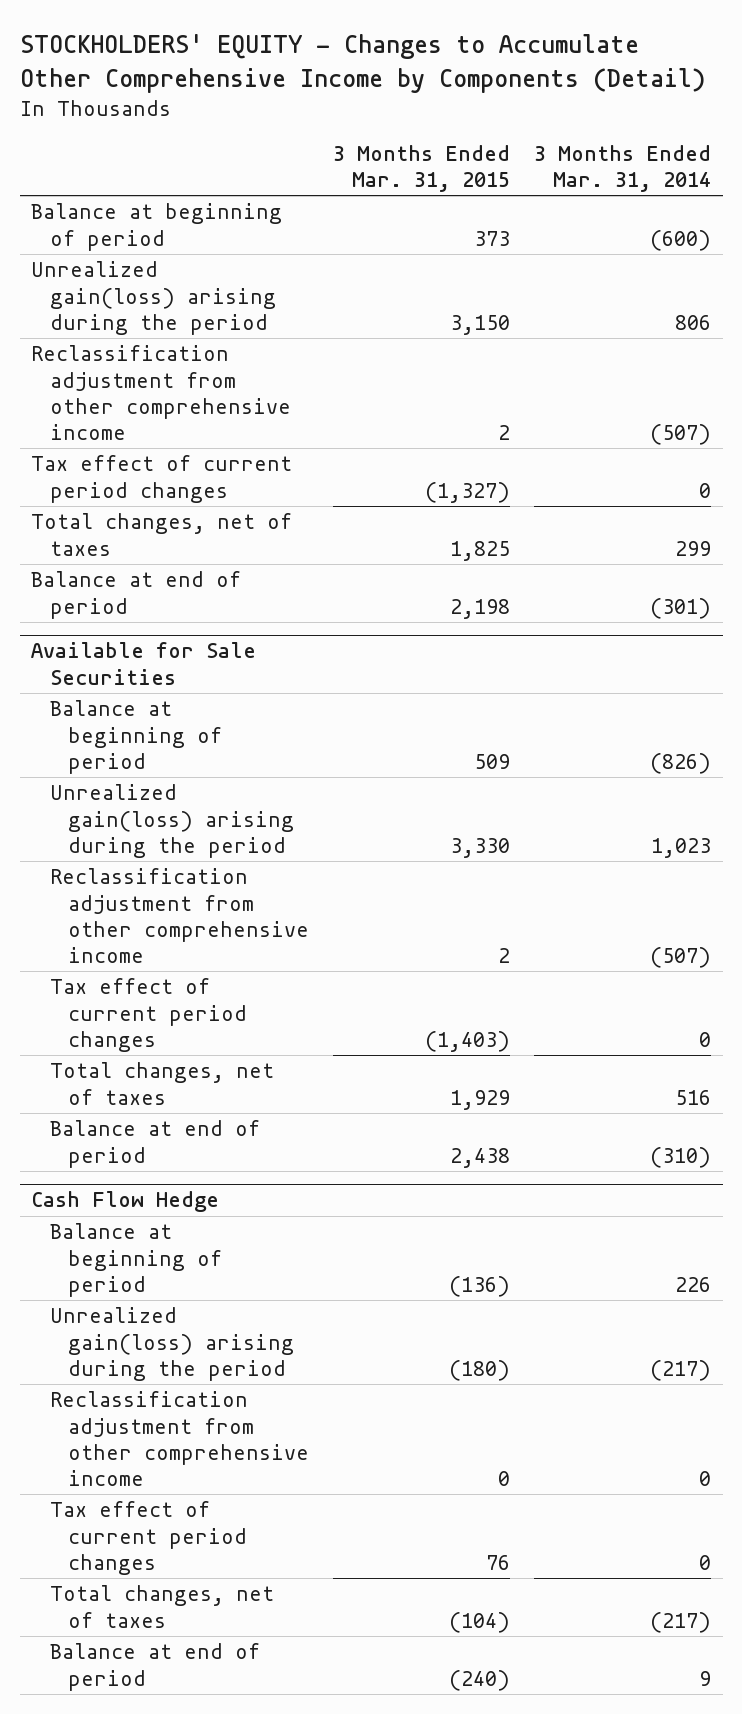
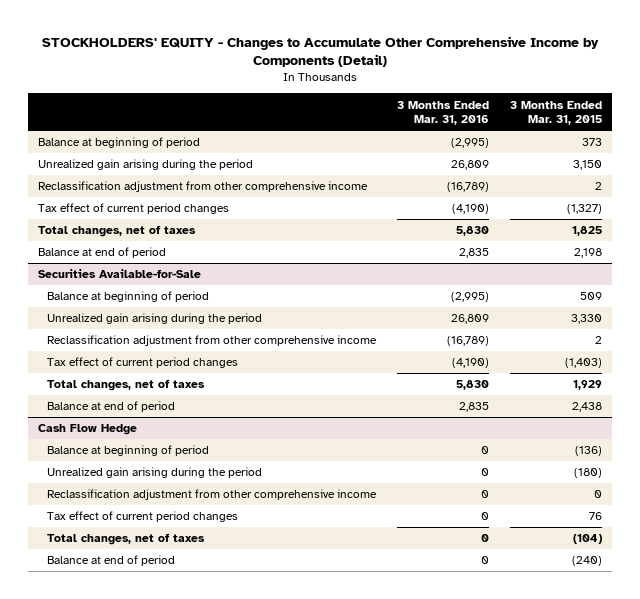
[533,144,711,192] 3 Months Ended Mar. 31, 2014 -> none
none -> [397,100,490,126] 3 Months Ended Mar. 31, 2016
[31,261,276,335] Unrealized gain(loss) arising during the period -> [38,159,254,171] Unrealized gain arising during the period
[31,642,257,685] Available for Sale Securities -> [38,269,202,279] Securities Available-for-Sale
[49,784,295,858] Unrealized gain(loss) arising during the period -> [47,313,263,325] Unrealized gain arising during the period
[49,1307,295,1381] Unrealized gain(loss) arising during the period -> [47,467,263,479] Unrealized gain arising during the period

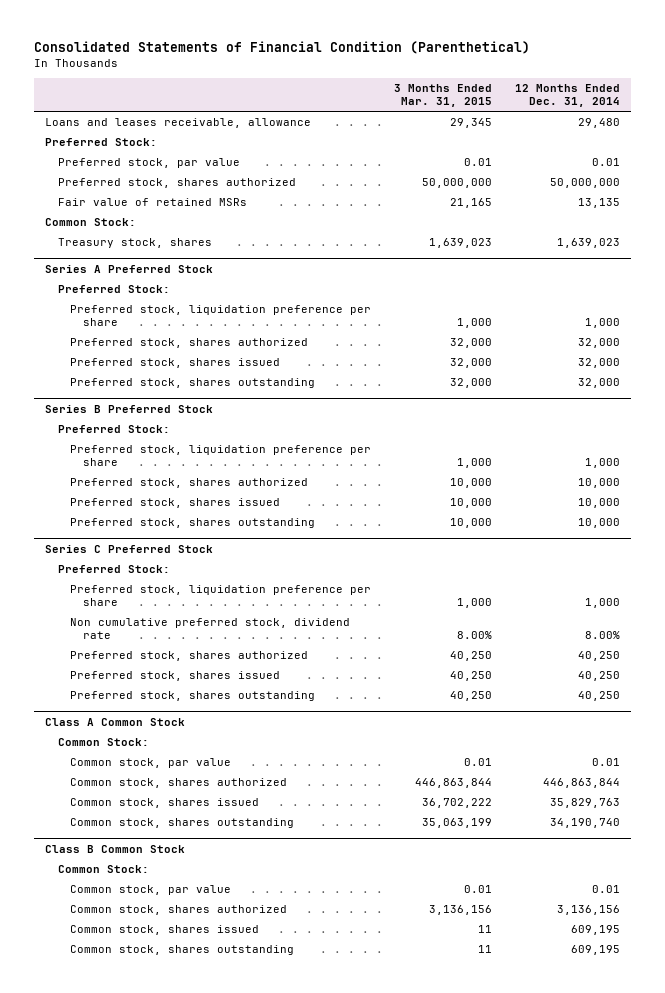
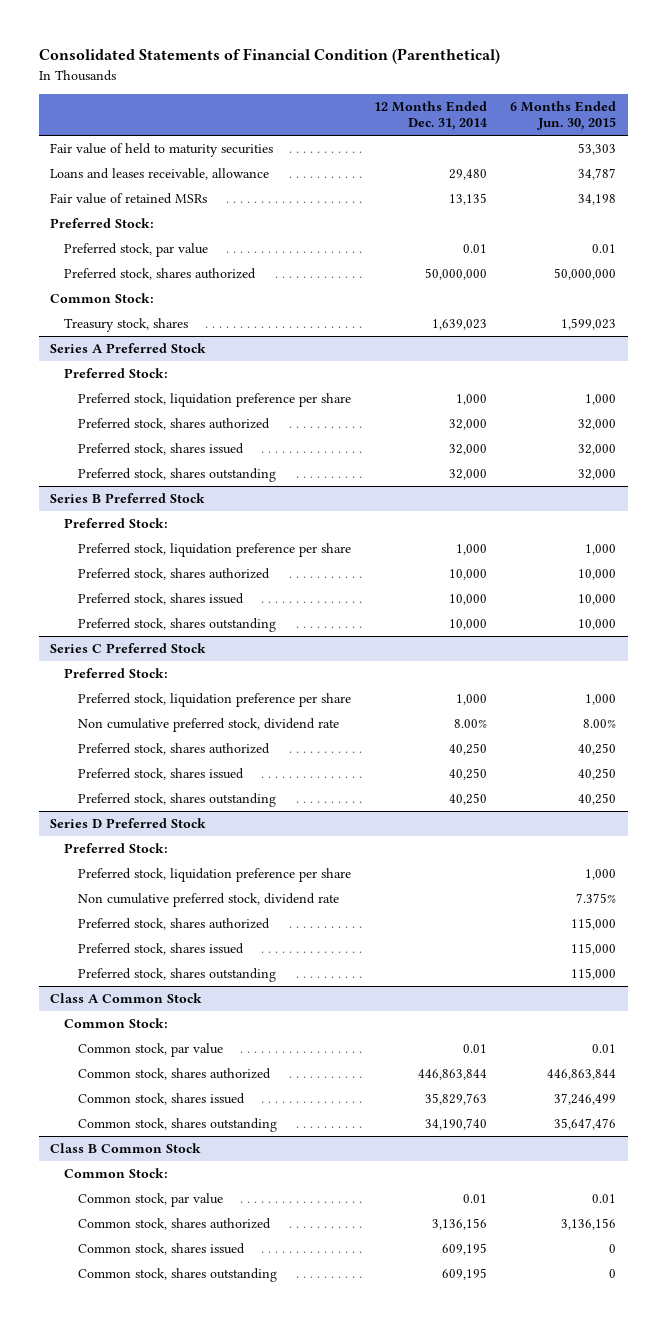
[393,84,492,108] 3 Months Ended Mar. 31, 2015 -> none
none -> [510,100,617,131] 6 Months Ended Jun. 30, 2015
none -> [50,143,274,158] Fair value of held to maturity securities
[57,198,247,207] Fair value of retained MSRs -> [50,193,208,205] Fair value of retained MSRs
none -> [50,818,207,829] Series D Preferred Stock
none -> [63,843,168,854] Preferred Stock:
none -> [77,868,351,883] Preferred stock, liquidation preference per share
none -> [77,893,339,908] Non cumulative preferred stock, dividend rate
none -> [77,918,270,931] Preferred stock, shares authorized
none -> [77,943,244,956] Preferred stock, shares issued
none -> [77,968,276,983] Preferred stock, shares outstanding

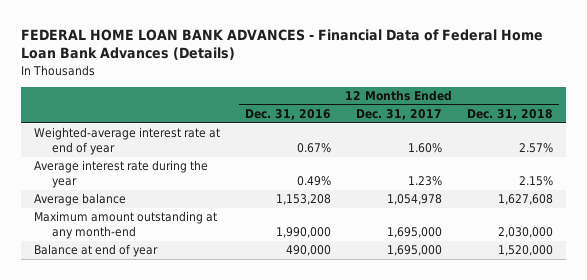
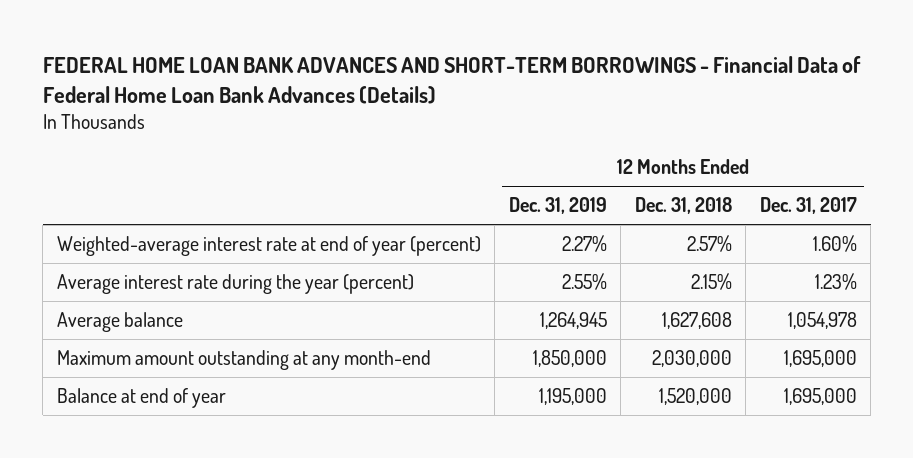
[21,28,544,61] FEDERAL HOME LOAN BANK ADVANCES - Financial Data of Federal Home Loan Bank Advances (Details) -> [42,55,861,104] FEDERAL HOME LOAN BANK ADVANCES AND SHORT-TERM BORROWINGS - Financial Data of Federal Home Loan Bank Advances (Details)
[244,109,331,121] Dec. 31, 2016 -> none
none -> [508,197,607,215] Dec. 31, 2019
[33,127,220,156] Weighted-average interest rate at end of year -> [56,236,481,257] Weighted-average interest rate at end of year (percent)
[33,160,208,189] Average interest rate during the year -> [56,274,414,295] Average interest rate during the year (percent)

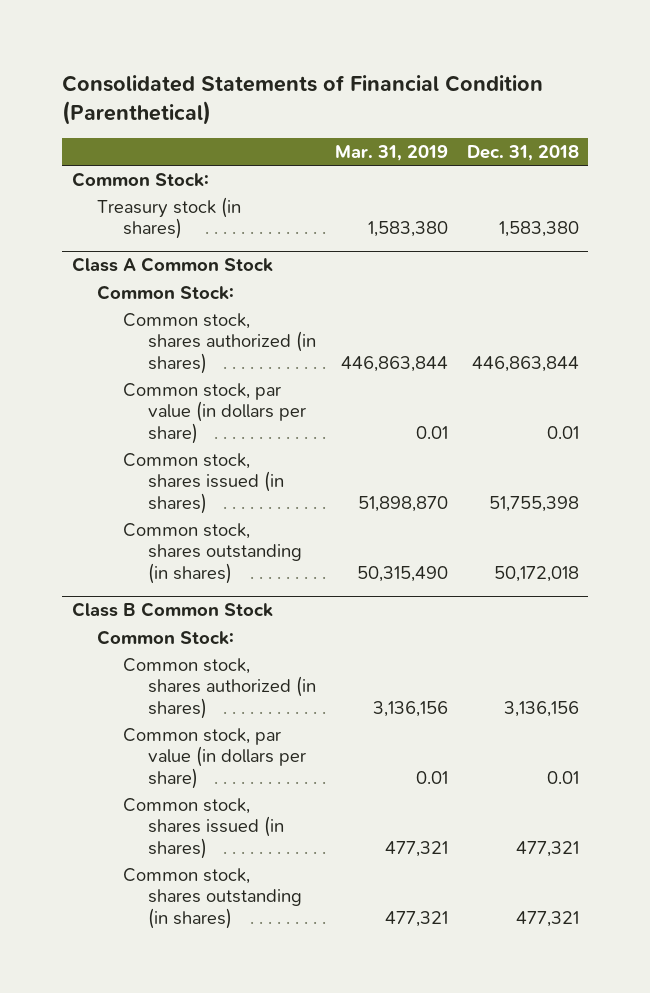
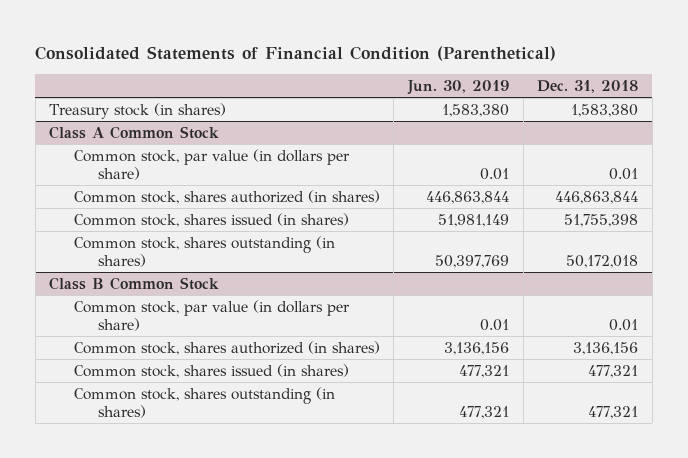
[335,144,449,161] Mar. 31, 2019 -> none
none -> [406,80,509,96] Jun. 30, 2019
[71,171,209,187] Common Stock: -> none
[97,284,235,300] Common Stock: -> none
[122,312,317,374] Common stock, shares authorized (in shares) -> [73,189,380,204] Common stock, shares authorized (in shares)
[97,629,235,645] Common Stock: -> none
[122,657,317,719] Common stock, shares authorized (in shares) -> [73,340,380,355] Common stock, shares authorized (in shares)

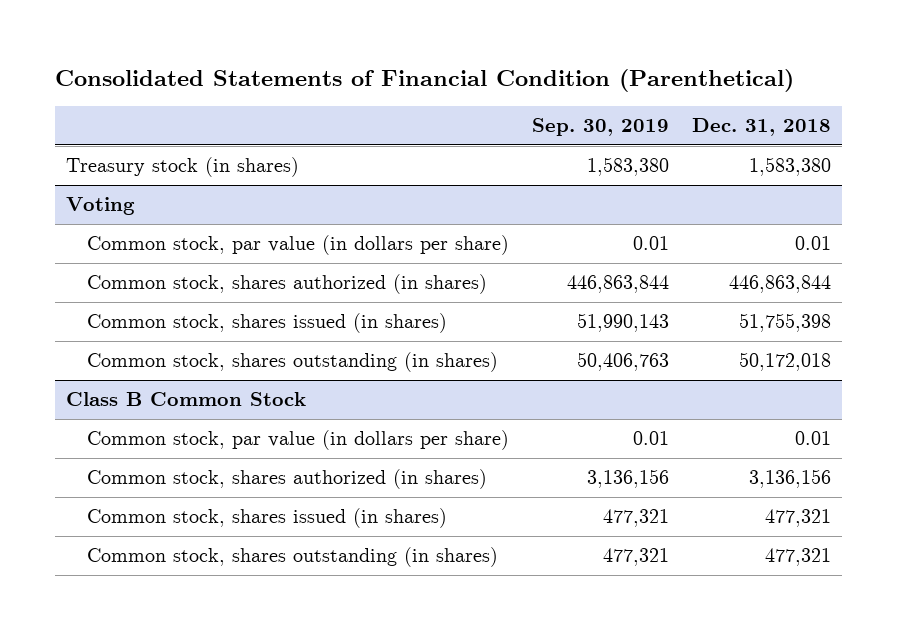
[406,80,509,96] Jun. 30, 2019 -> none
none -> [531,118,669,137] Sep. 30, 2019
[49,125,220,139] Class A Common Stock -> [65,197,135,216] Voting

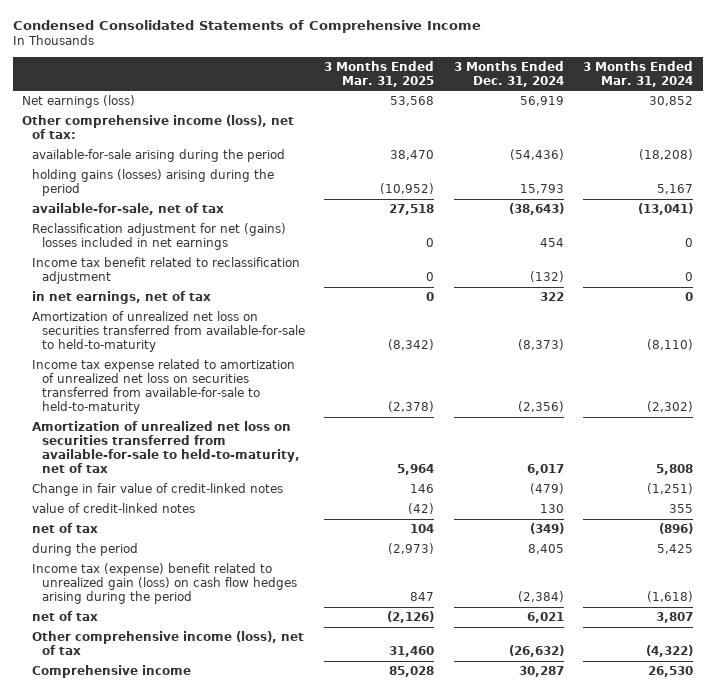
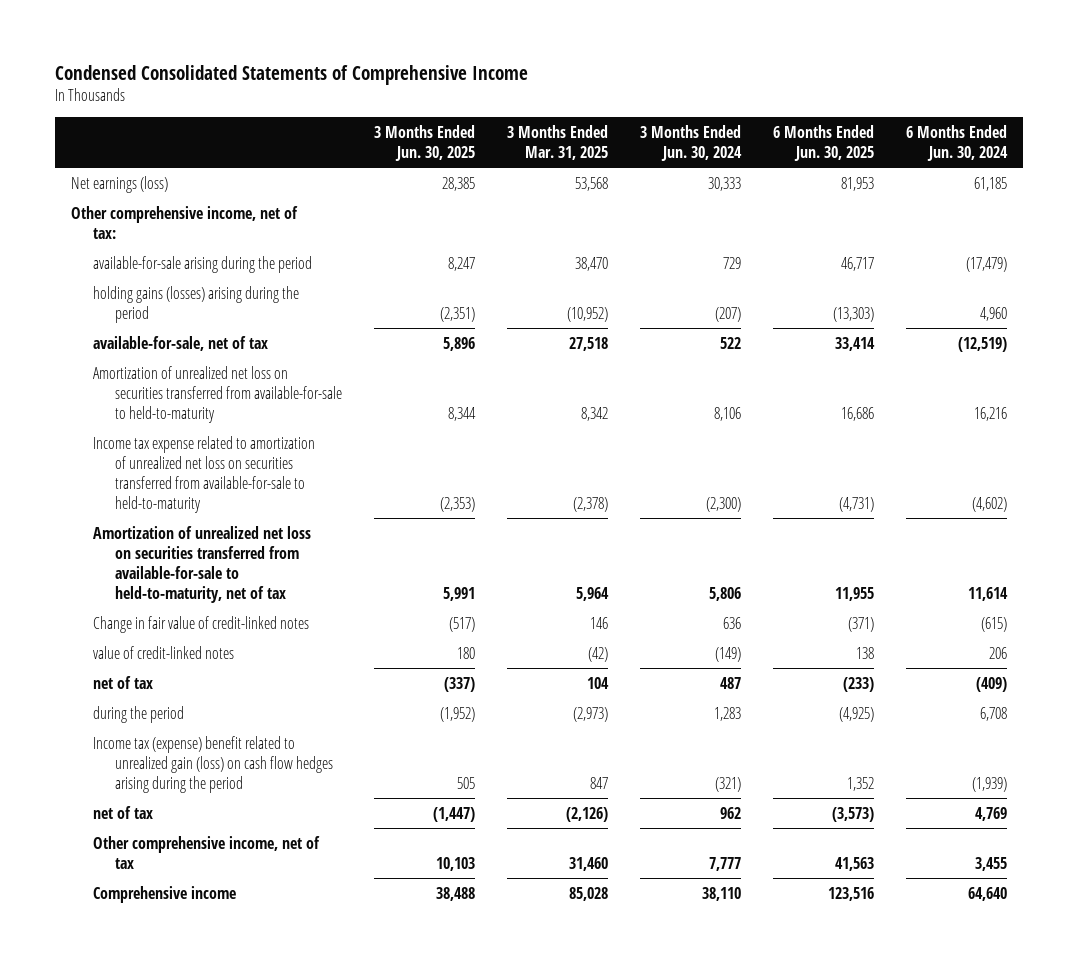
[453,60,564,87] 3 Months Ended Dec. 31, 2024 -> none
[583,60,694,87] 3 Months Ended Mar. 31, 2024 -> none
none -> [374,124,476,162] 3 Months Ended Jun. 30, 2025
none -> [640,124,743,162] 3 Months Ended Jun. 30, 2024
none -> [773,124,875,162] 6 Months Ended Jun. 30, 2025
none -> [906,124,1009,162] 6 Months Ended Jun. 30, 2024
[22,114,295,139] Other comprehensive income (loss), net of tax: -> [71,205,299,239] Other comprehensive income, net of tax:
[32,222,287,250] Reclassification adjustment for net (gains) losses included in net earnings -> none
[32,256,301,284] Income tax benefit related to reclassification adjustment -> none
[32,290,212,304] in net earnings, net of tax -> none
[388,338,435,350] (8,342) -> [581,406,609,421] 8,342
[32,630,305,655] Other comprehensive income (loss), net of tax -> [93,835,321,869] Other comprehensive income, net of tax

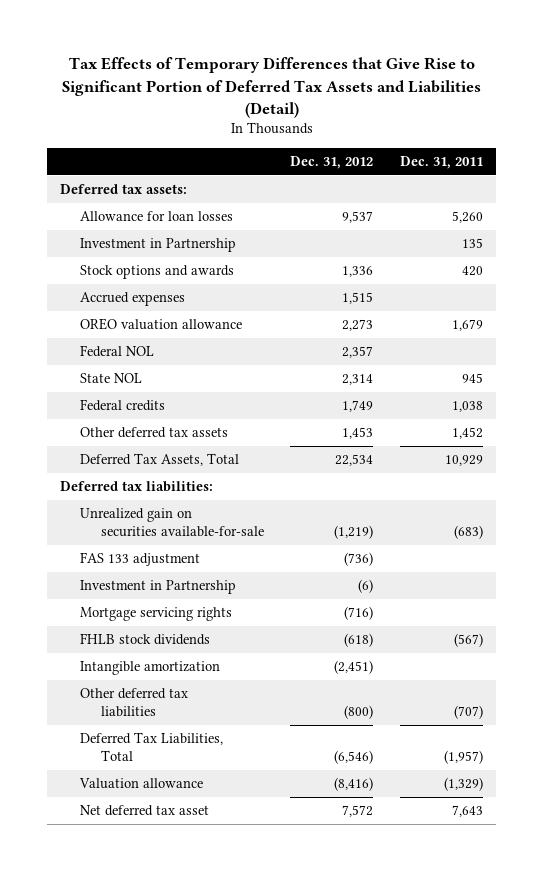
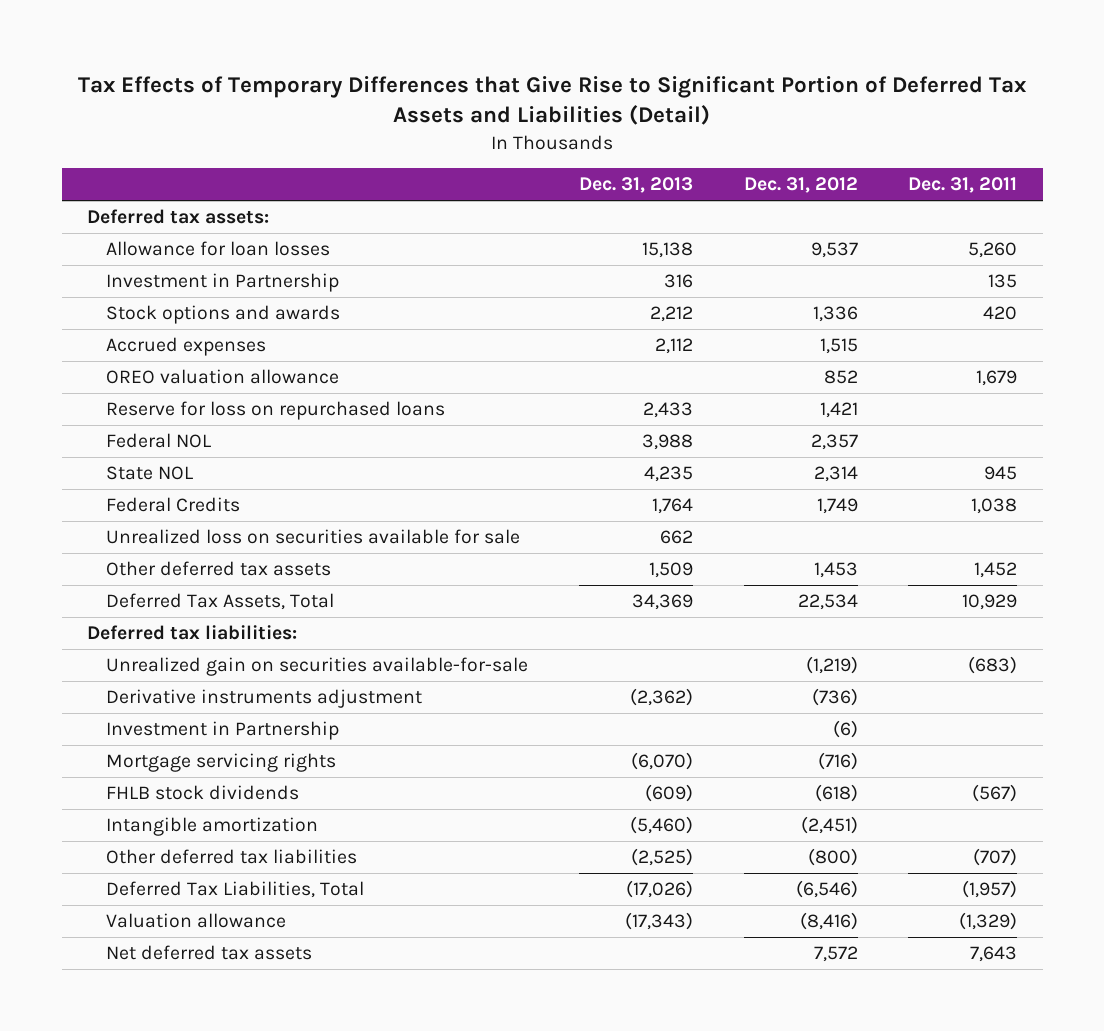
none -> [579,177,694,194] Dec. 31, 2013
[342,319,374,332] 2,273 -> [823,370,858,385] 852
none -> [106,401,446,421] Reserve for loss on repurchased loans
[80,399,166,412] Federal credits -> [106,497,241,513] Federal Credits
none -> [106,529,521,545] Unrealized loss on securities available for sale
[80,552,201,567] FAS 133 adjustment -> [106,689,423,709] Derivative instruments adjustment
[80,805,210,817] Net deferred tax asset -> [106,945,313,961] Net deferred tax assets

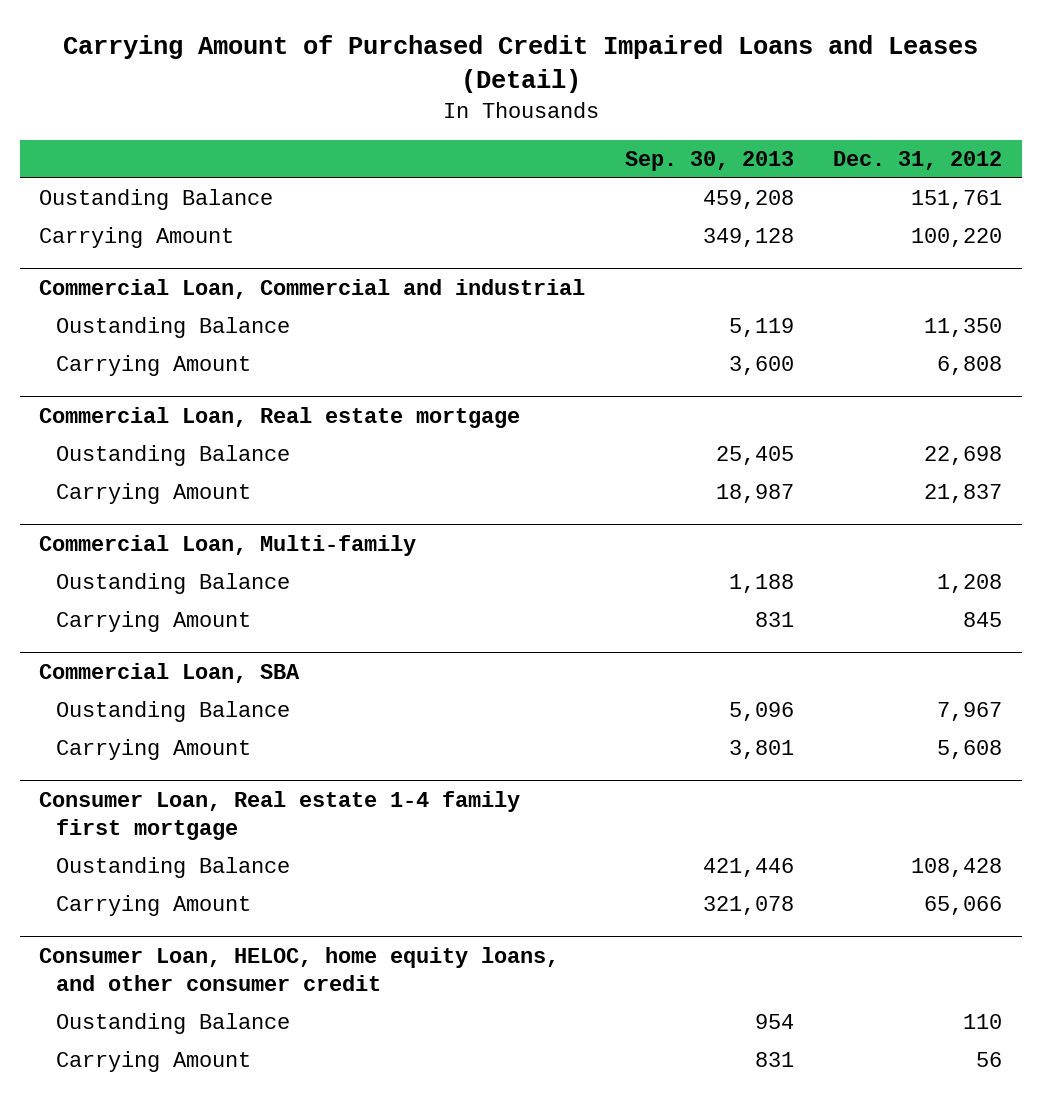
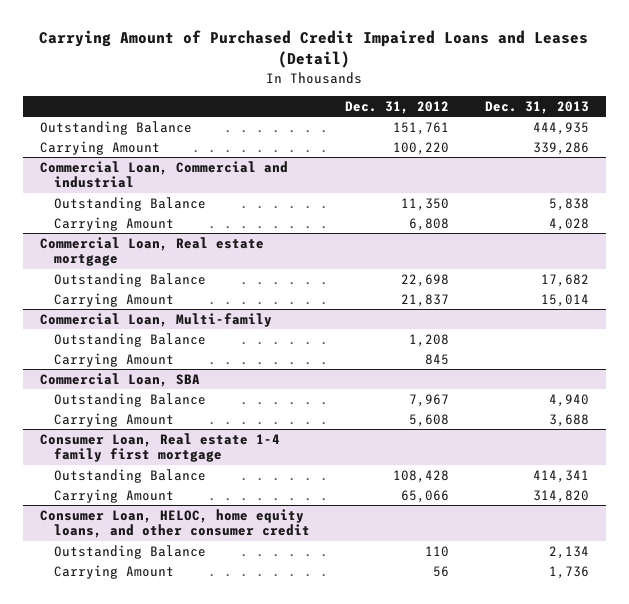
[624,151,794,172] Sep. 30, 2013 -> none
none -> [484,100,589,114] Dec. 31, 2013
[39,189,274,211] Oustanding Balance -> [40,120,193,135] Outstanding Balance
[55,317,290,339] Oustanding Balance -> [54,196,207,211] Outstanding Balance
[55,445,290,467] Oustanding Balance -> [54,272,207,287] Outstanding Balance
[55,573,290,595] Oustanding Balance -> [54,332,207,347] Outstanding Balance
[55,701,290,723] Oustanding Balance -> [54,392,207,407] Outstanding Balance
[55,857,290,879] Oustanding Balance -> [54,468,207,483] Outstanding Balance
[55,1013,290,1035] Oustanding Balance -> [54,544,207,559] Outstanding Balance

